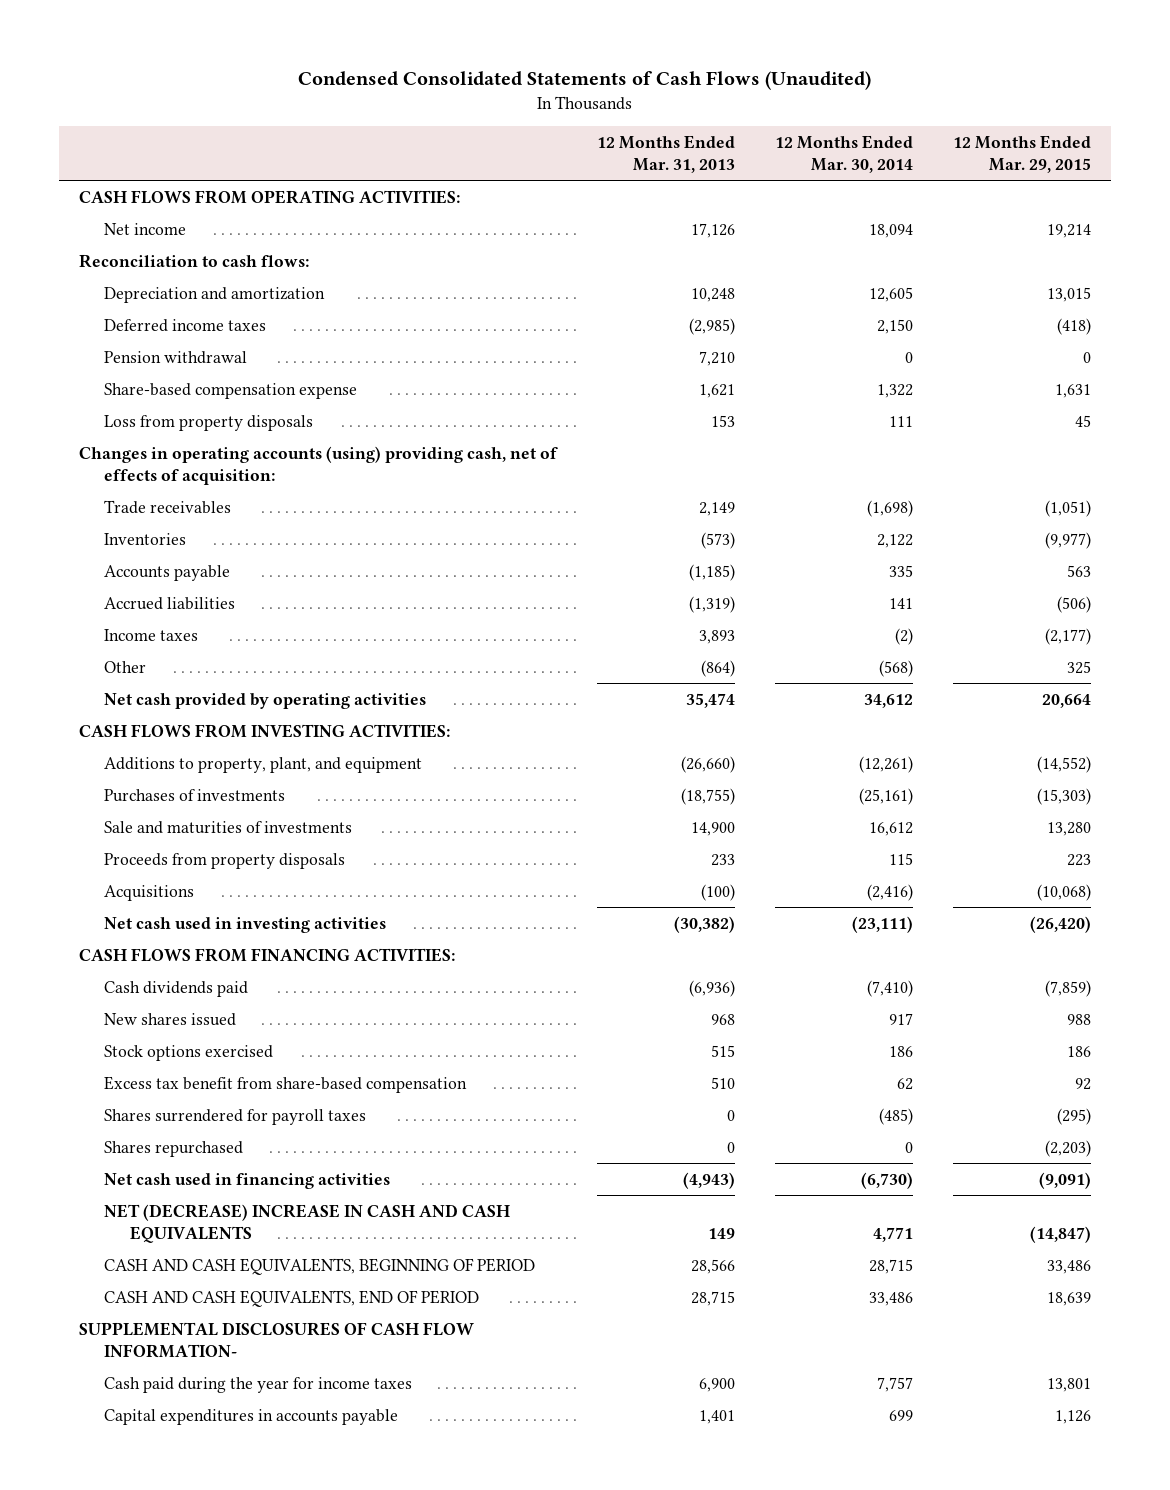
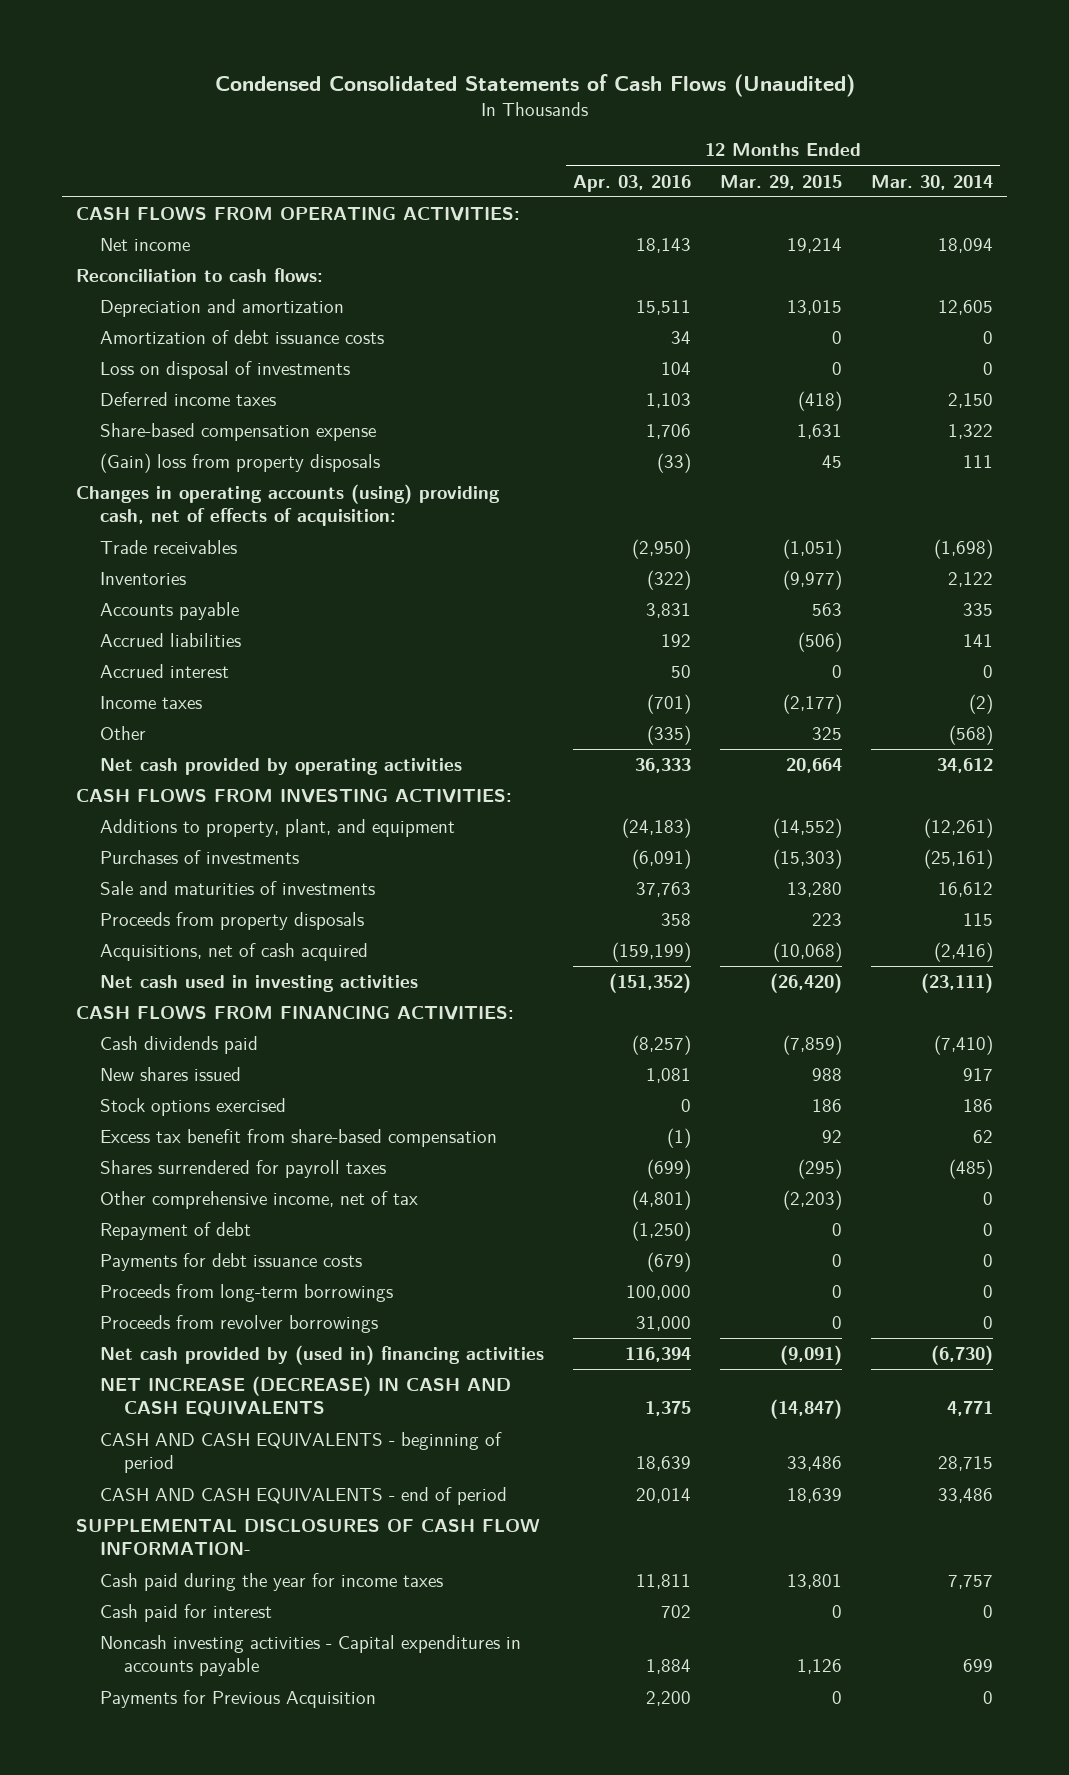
[596,134,735,173] 12 Months Ended Mar. 31, 2013 -> none
none -> [572,174,691,192] Apr. 03, 2016
none -> [99,330,384,345] Amortization of debt issuance costs
none -> [99,361,350,380] Loss on disposal of investments
[104,350,248,364] Pension withdrawal -> none
[104,414,314,431] Loss from property disposals -> [99,453,380,474] (Gain) loss from property disposals
none -> [99,664,229,679] Accrued interest
[104,884,195,901] Acquisitions -> [99,943,368,962] Acquisitions, net of cash acquired
[104,1140,244,1157] Shares repurchased -> [99,1191,418,1210] Other comprehensive income, net of tax
none -> [99,1222,251,1241] Repayment of debt
none -> [99,1253,362,1272] Payments for debt issuance costs
none -> [99,1284,393,1303] Proceeds from long-term borrowings
none -> [99,1315,378,1334] Proceeds from revolver borrowings
[104,1172,391,1189] Net cash used in financing activities -> [99,1345,544,1366] Net cash provided by (used in) financing activities
[104,1203,511,1243] NET (DECREASE) INCREASE IN CASH AND CASH EQUIVALENTS -> [99,1376,511,1417] NET INCREASE (DECREASE) IN CASH AND CASH EQUIVALENTS
[104,1257,536,1275] CASH AND CASH EQUIVALENTS, BEGINNING OF PERIOD -> [99,1432,502,1474] CASH AND CASH EQUIVALENTS - beginning of period
[104,1289,480,1307] CASH AND CASH EQUIVALENTS, END OF PERIOD -> [99,1487,507,1506] CASH AND CASH EQUIVALENTS - end of period
none -> [99,1604,272,1623] Cash paid for interest
[104,1408,399,1425] Capital expenditures in accounts payable -> [99,1635,521,1677] Noncash investing activities - Capital expenditures in accounts payable
none -> [99,1690,376,1709] Payments for Previous Acquisition

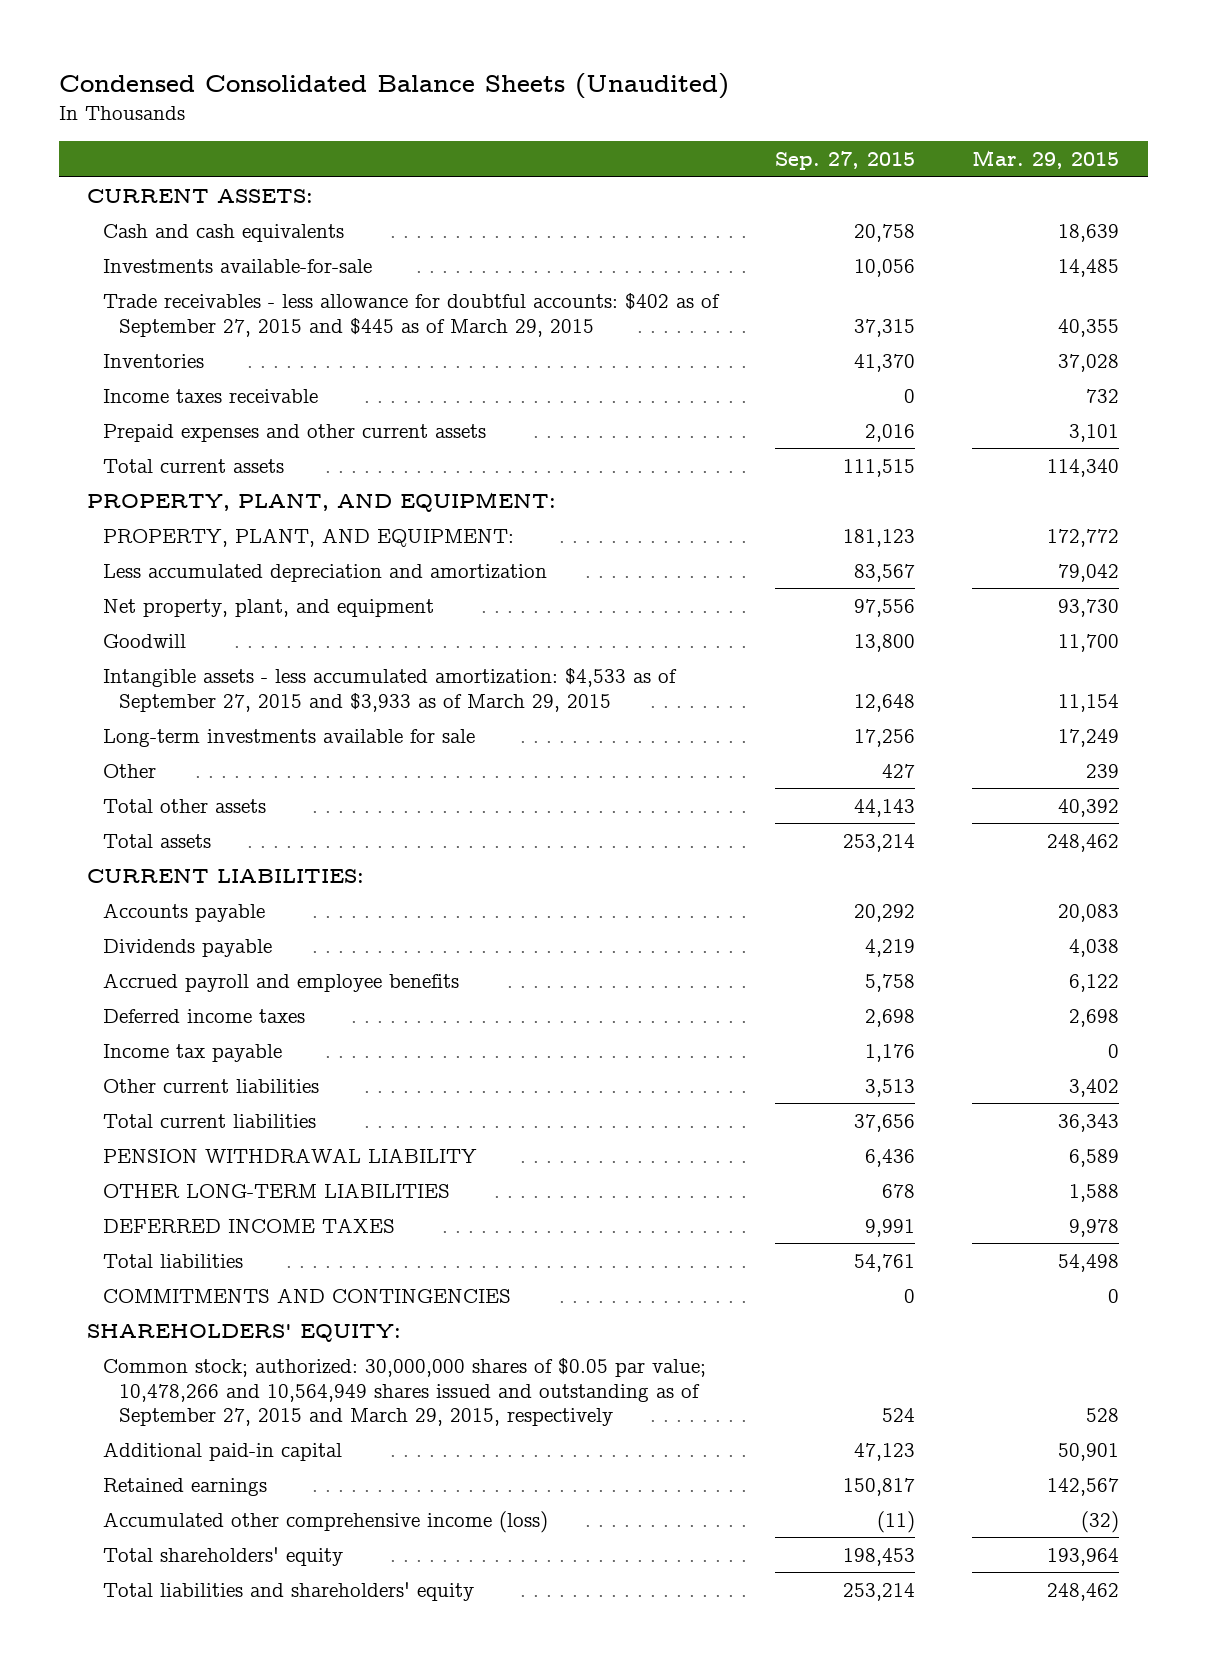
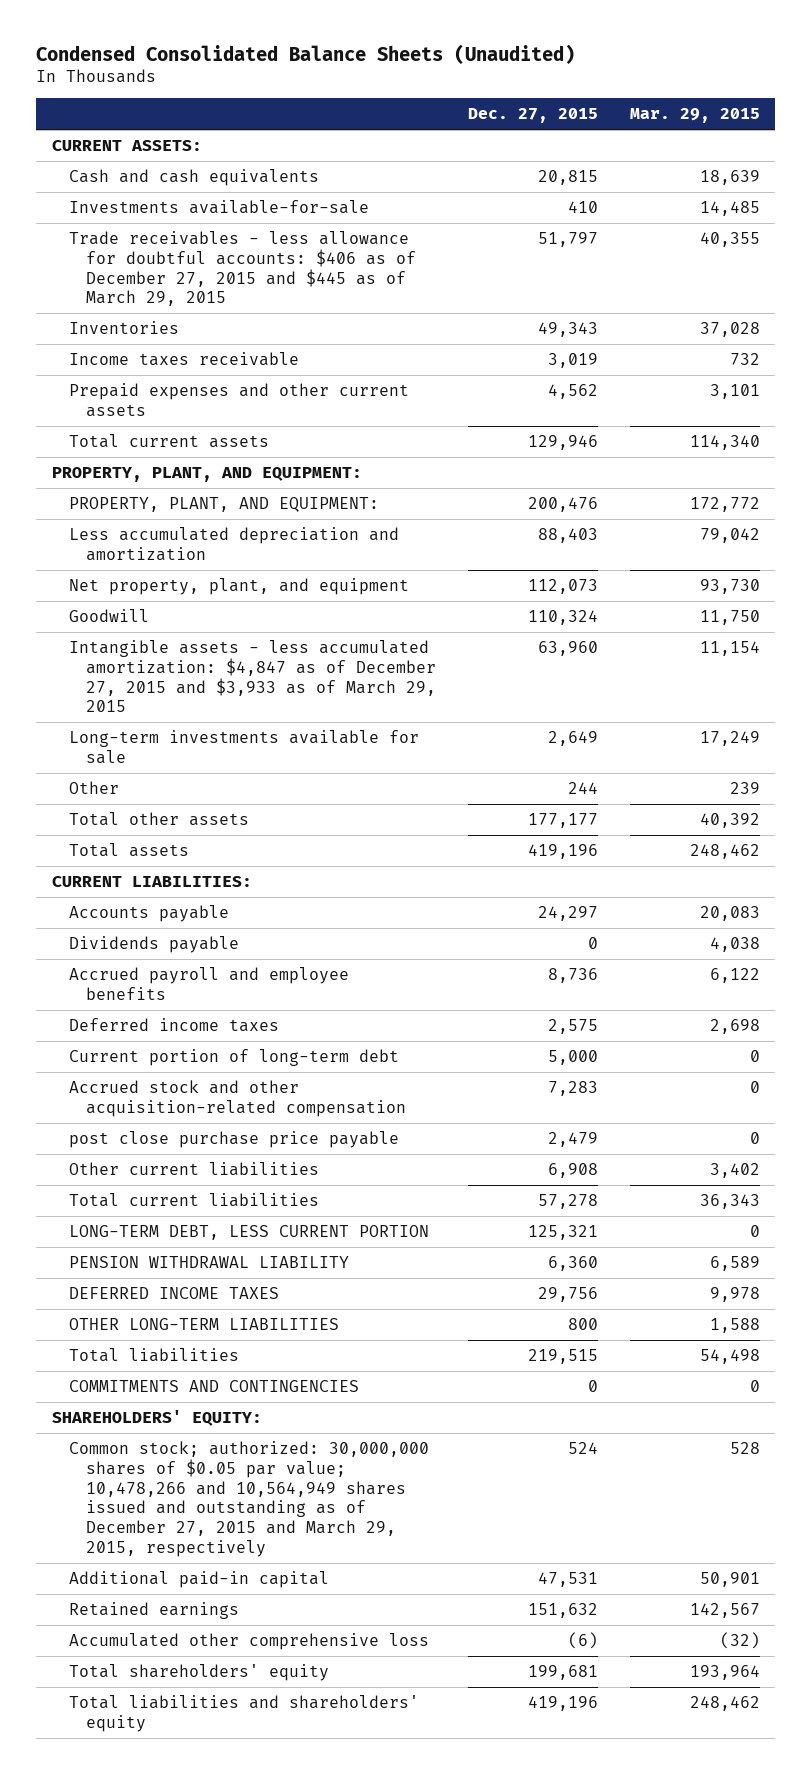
[775,151,916,171] Sep. 27, 2015 -> none
none -> [467,108,598,124] Dec. 27, 2015
[103,292,721,337] Trade receivables - less allowance for doubtful accounts: $402 as of September 27, 2015 and $445 as of March 29, 2015 -> [69,231,417,307] Trade receivables - less allowance for doubtful accounts: $406 as of December 27, 2015 and $445 as of March 29, 2015
[1058,633,1120,652] 11,700 -> [699,610,760,626] 11,750
[103,667,678,712] Intangible assets - less accumulated amortization: $4,533 as of September 27, 2015 and $3,933 as of March 29, 2015 -> [69,640,437,713] Intangible assets - less accumulated amortization: $4,847 as of December 27, 2015 and $3,933 as of March 29, 2015
[103,1043,283,1062] Income tax payable -> none
none -> [69,1049,400,1067] Current portion of long-term debt
none -> [69,1080,407,1117] Accrued stock and other acquisition-related compensation
none -> [69,1131,400,1149] post close purchase price payable
none -> [69,1225,430,1241] LONG-TERM DEBT, LESS CURRENT PORTION
[103,1182,451,1198] OTHER LONG-TERM LIABILITIES -> [69,1318,340,1331] OTHER LONG-TERM LIABILITIES
[103,1357,707,1427] Common stock; authorized: 30,000,000 shares of $0.05 par value; 10,478,266 and 10,564,949 shares issued and outstanding as of September 27, 2015 and March 29, 2015, respectively -> [69,1441,430,1557] Common stock; authorized: 30,000,000 shares of $0.05 par value; 10,478,266 and 10,564,949 shares issued and outstanding as of December 27, 2015 and March 29, 2015, respectively
[103,1510,549,1533] Accumulated other comprehensive income (loss) -> [69,1633,430,1651] Accumulated other comprehensive loss

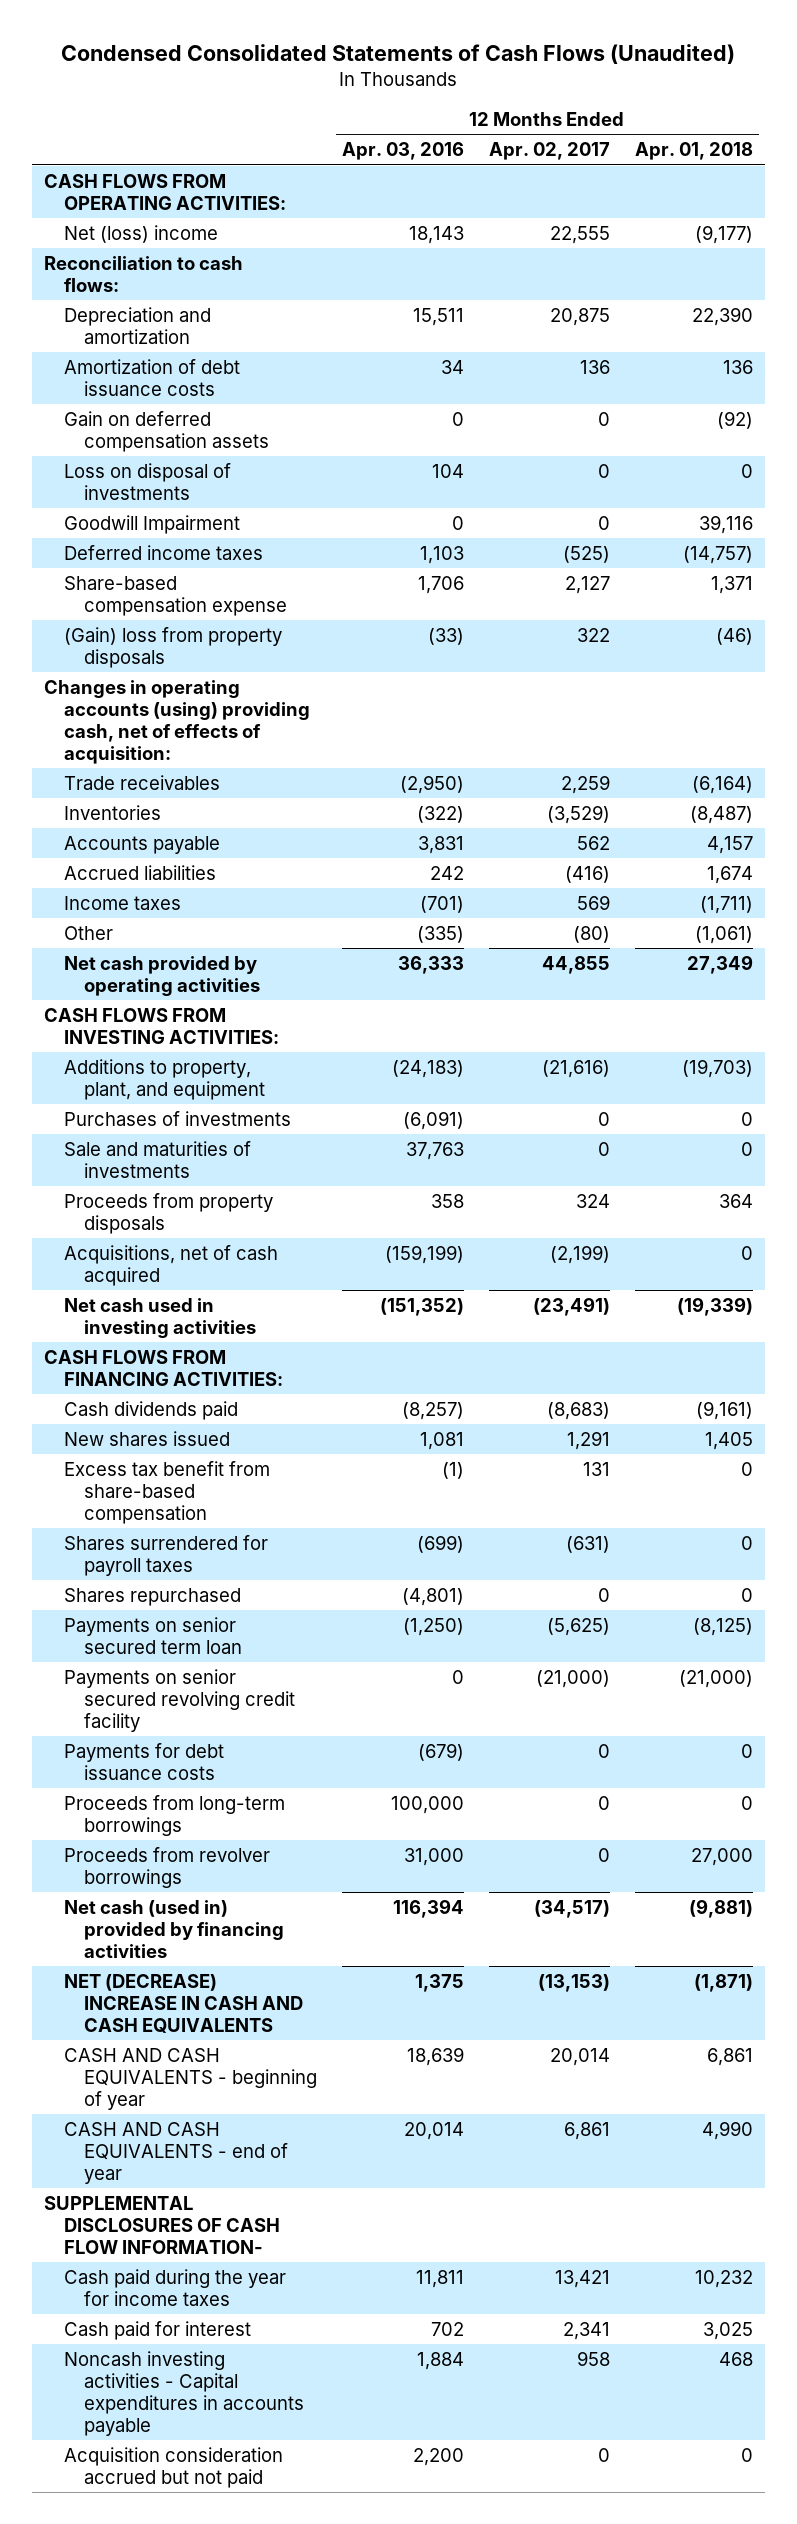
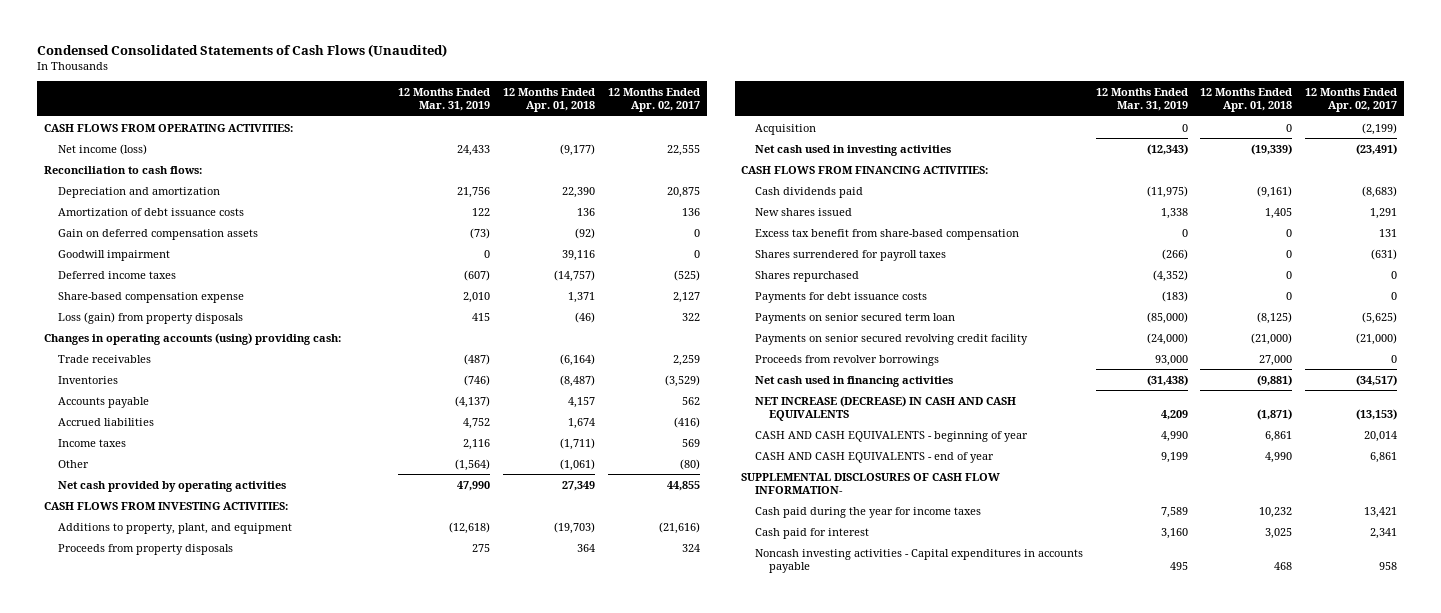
[342,142,465,161] Apr. 03, 2016 -> none
none -> [398,87,491,111] 12 Months Ended Mar. 31, 2019
[64,224,219,243] Net (loss) income -> [57,143,147,155] Net income (loss)
[64,462,232,500] Loss on disposal of investments -> none
[64,514,241,534] Goodwill Impairment -> [57,249,170,261] Goodwill impairment
[64,626,283,668] (Gain) loss from property disposals -> [57,311,243,324] Loss (gain) from property disposals
[44,679,311,764] Changes in operating accounts (using) providing cash, net of effects of acquisition: -> [43,332,341,345] Changes in operating accounts (using) providing cash:
[64,1110,292,1126] Purchases of investments -> none
[64,1140,252,1178] Sale and maturities of investments -> none
[64,1244,279,1286] Acquisitions, net of cash acquired -> [754,123,816,135] Acquisition
[64,1742,225,1780] Payments for debt issuance costs -> [754,291,927,303] Payments for debt issuance costs
[64,1794,286,1836] Proceeds from long-term borrowings -> none
[64,1899,285,1958] Net cash (used in) provided by financing activities -> [754,375,953,387] Net cash used in financing activities
[64,1973,304,2033] NET (DECREASE) INCREASE IN CASH AND CASH EQUIVALENTS -> [754,395,1016,421] NET INCREASE (DECREASE) IN CASH AND CASH EQUIVALENTS
[64,2446,284,2488] Acquisition consideration accrued but not paid -> none

